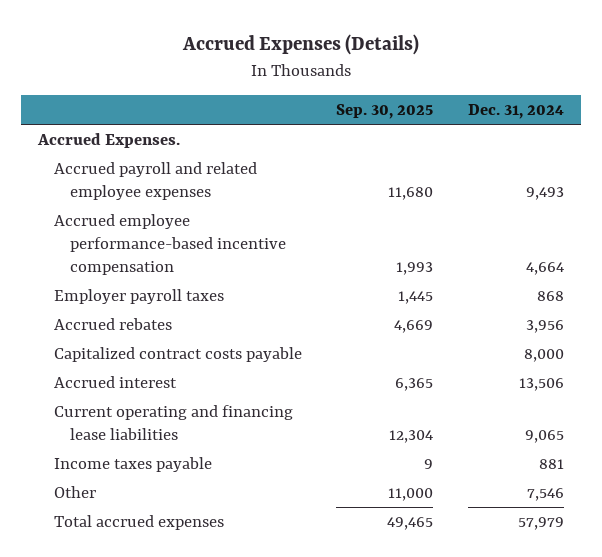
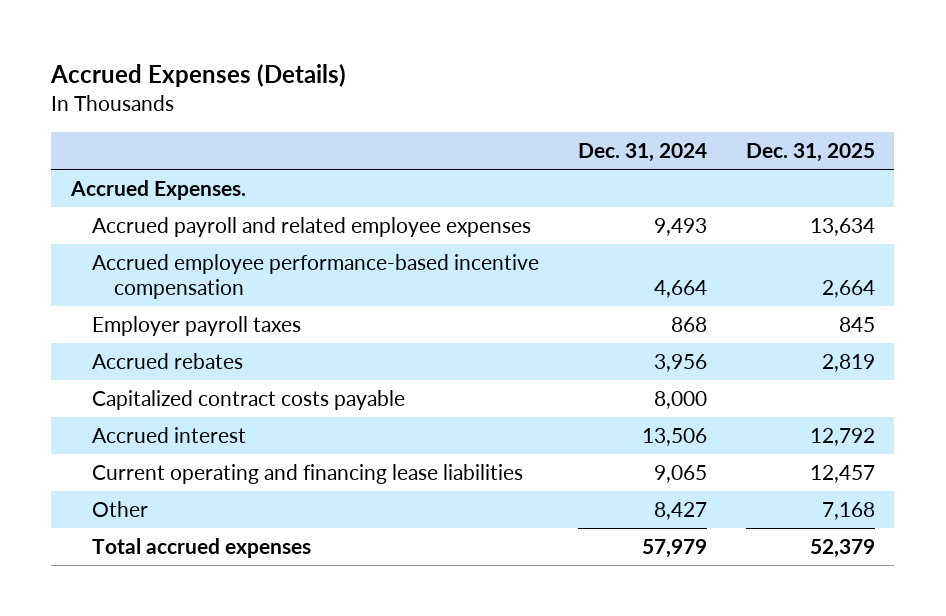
[336,104,434,120] Sep. 30, 2025 -> none
none -> [745,143,875,163] Dec. 31, 2025
[53,456,212,472] Income taxes payable -> none
[526,487,564,501] 7,546 -> [654,502,708,521] 8,427

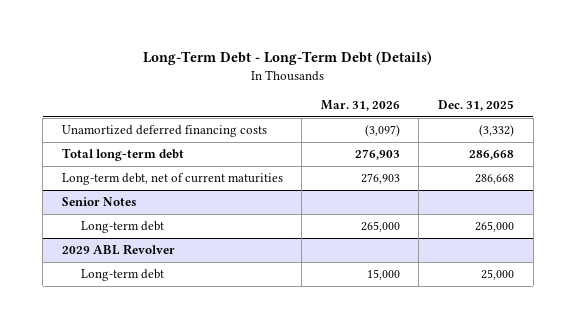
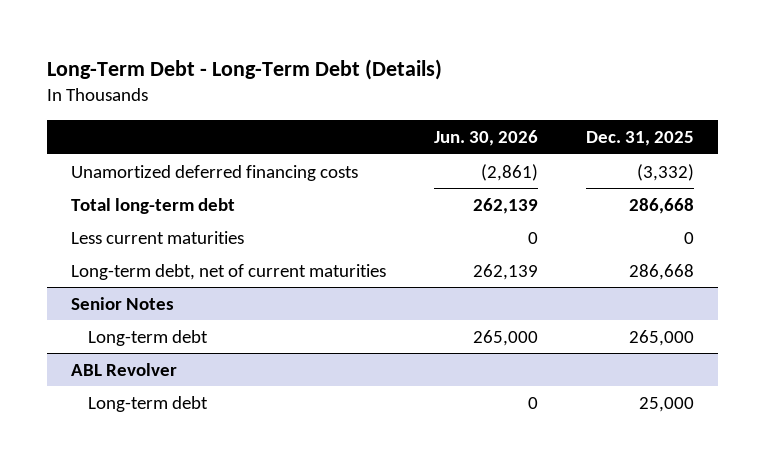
[320,99,400,111] Mar. 31, 2026 -> none
none -> [434,129,539,146] Jun. 30, 2026
none -> [71,230,245,244] Less current maturities
[61,244,175,256] 2029 ABL Revolver -> [71,362,178,376] ABL Revolver

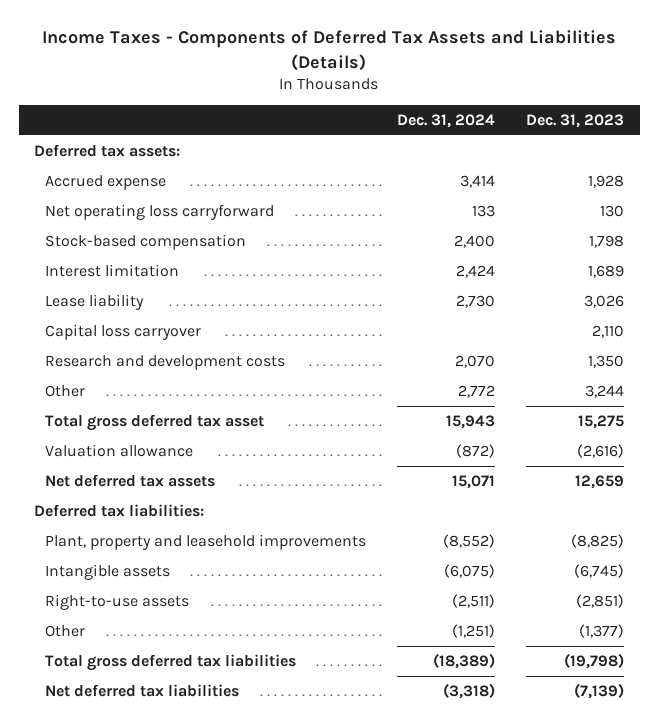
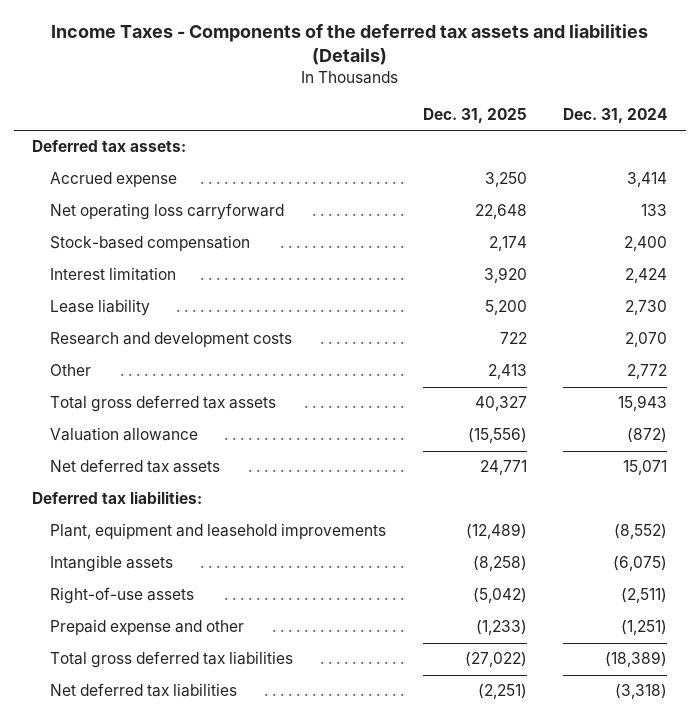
[42,30,617,71] Income Taxes - Components of Deferred Tax Assets and Liabilities (Details) -> [50,23,648,66] Income Taxes - Components of the deferred tax assets and liabilities (Details)
[526,113,625,128] Dec. 31, 2023 -> none
none -> [422,108,527,124] Dec. 31, 2025
[45,323,202,340] Capital loss carryover -> none
[45,413,265,431] Total gross deferred tax asset -> [50,395,277,413] Total gross deferred tax assets
[45,533,367,550] Plant, property and leasehold improvements -> [50,523,387,540] Plant, equipment and leasehold improvements
[45,593,190,610] Right-to-use assets -> [50,587,195,605] Right-of-use assets
[45,624,86,637] Other -> [50,619,245,636] Prepaid expense and other

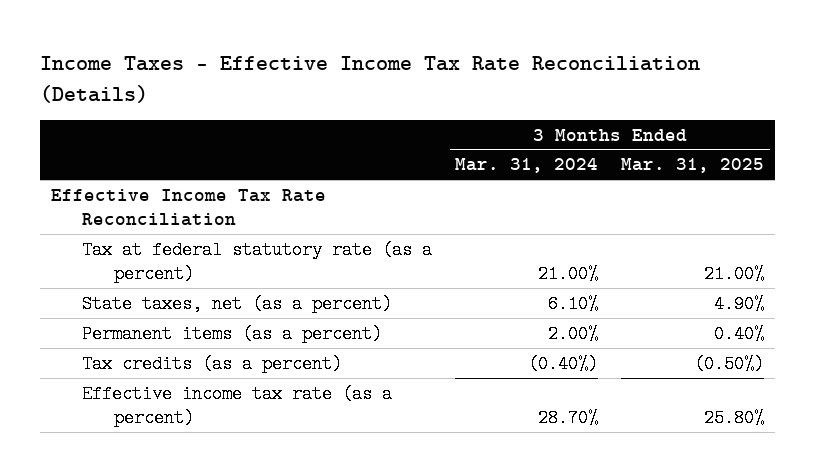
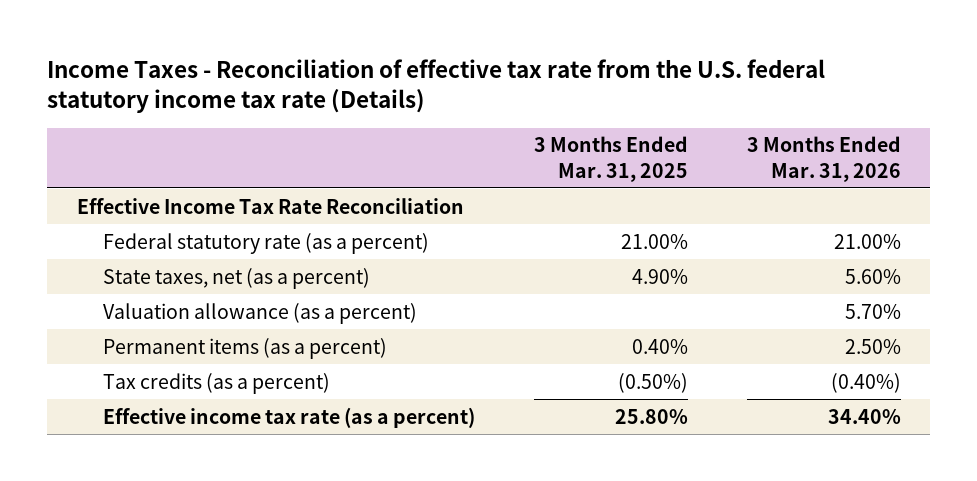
[39,56,700,103] Income Taxes - Effective Income Tax Rate Reconciliation (Details) -> [47,58,826,114] Income Taxes - Reconciliation of effective tax rate from the U.S. federal statutory income tax rate (Details)
[455,158,599,174] Mar. 31, 2024 -> none
none -> [746,136,901,182] 3 Months Ended Mar. 31, 2026
[82,240,433,283] Tax at federal statutory rate (as a percent) -> [103,232,430,254] Federal statutory rate (as a percent)
none -> [103,302,418,324] Valuation allowance (as a percent)

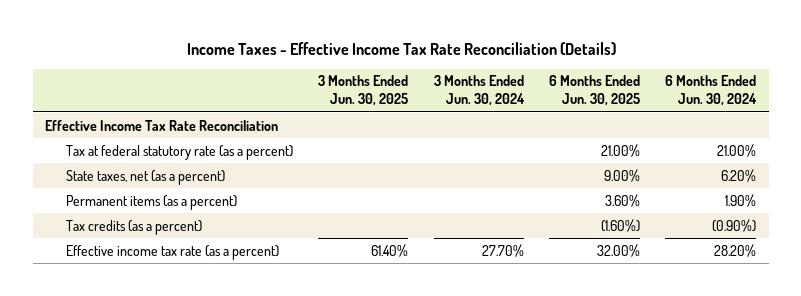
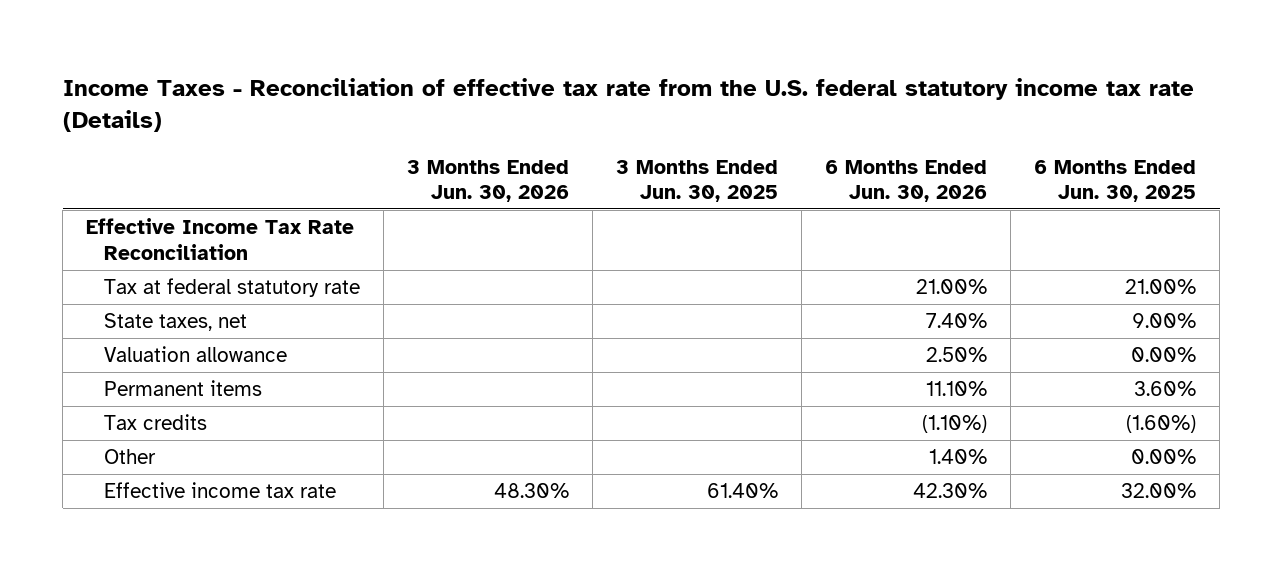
[186,41,616,55] Income Taxes - Effective Income Tax Rate Reconciliation (Details) -> [62,77,1194,133] Income Taxes - Reconciliation of effective tax rate from the U.S. federal statutory income tax rate (Details)
[433,75,525,107] 3 Months Ended Jun. 30, 2024 -> none
[665,75,758,107] 6 Months Ended Jun. 30, 2024 -> none
none -> [407,159,570,203] 3 Months Ended Jun. 30, 2026
none -> [825,159,988,203] 6 Months Ended Jun. 30, 2026
[65,144,293,160] Tax at federal statutory rate (as a percent) -> [104,278,361,298] Tax at federal statutory rate
[65,169,225,185] State taxes, net (as a percent) -> [104,313,248,332] State taxes, net
none -> [104,346,288,363] Valuation allowance
[65,194,237,210] Permanent items (as a percent) -> [104,380,263,397] Permanent items
[65,219,202,235] Tax credits (as a percent) -> [104,414,208,431] Tax credits
none -> [104,449,157,465] Other
[65,244,279,260] Effective income tax rate (as a percent) -> [104,482,337,499] Effective income tax rate

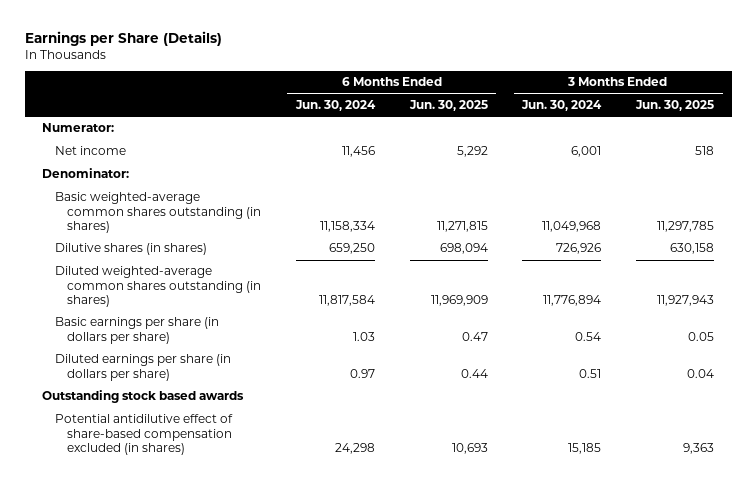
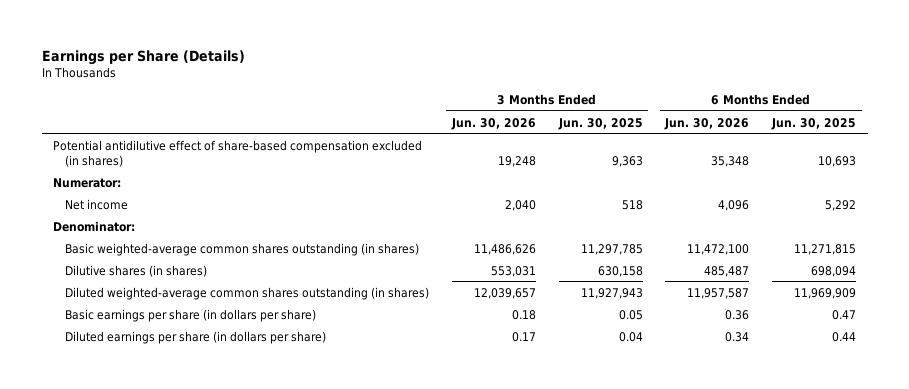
[295,99,377,111] Jun. 30, 2024 -> none
[521,99,603,111] Jun. 30, 2024 -> none
none -> [450,117,536,130] Jun. 30, 2026
none -> [664,117,750,130] Jun. 30, 2026
[54,414,233,455] Potential antidilutive effect of share-based compensation excluded (in shares) -> [53,139,423,167] Potential antidilutive effect of share-based compensation excluded (in shares)
[42,390,245,404] Outstanding stock based awards -> none

